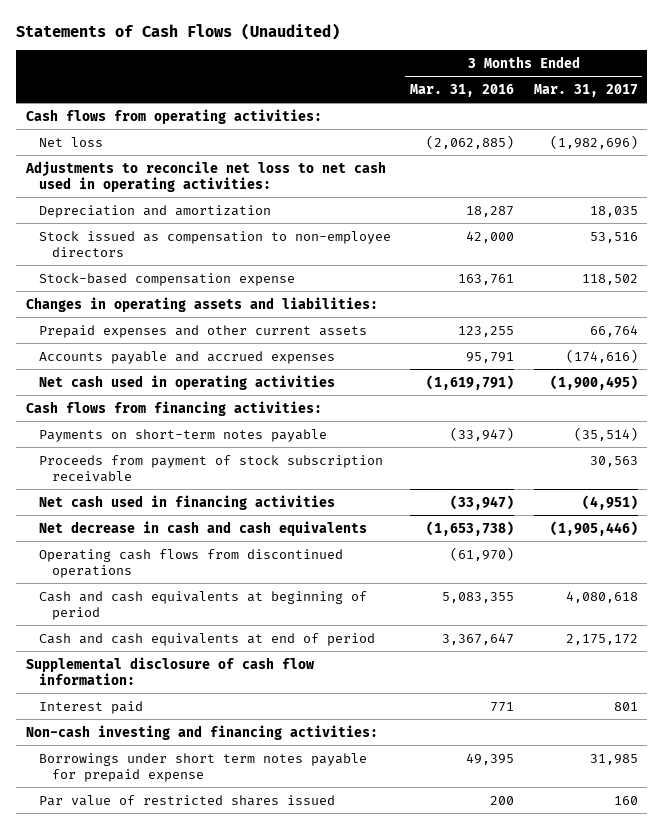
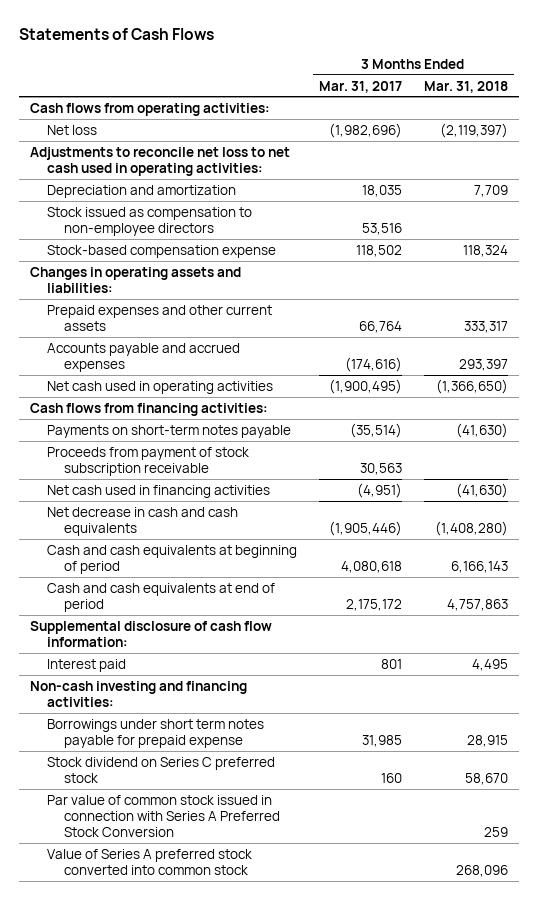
[16,22,341,40] Statements of Cash Flows (Unaudited) -> [18,27,214,40] Statements of Cash Flows
[410,83,515,97] Mar. 31, 2016 -> none
none -> [424,80,509,93] Mar. 31, 2018
[38,548,343,579] Operating cash flows from discontinued operations -> none
[38,794,335,806] Par value of restricted shares issued -> none
none -> [46,756,275,783] Stock dividend on Series C preferred stock
none -> [46,794,280,838] Par value of common stock issued in connection with Series A Preferred Stock Conversion
none -> [46,848,252,875] Value of Series A preferred stock converted into common stock

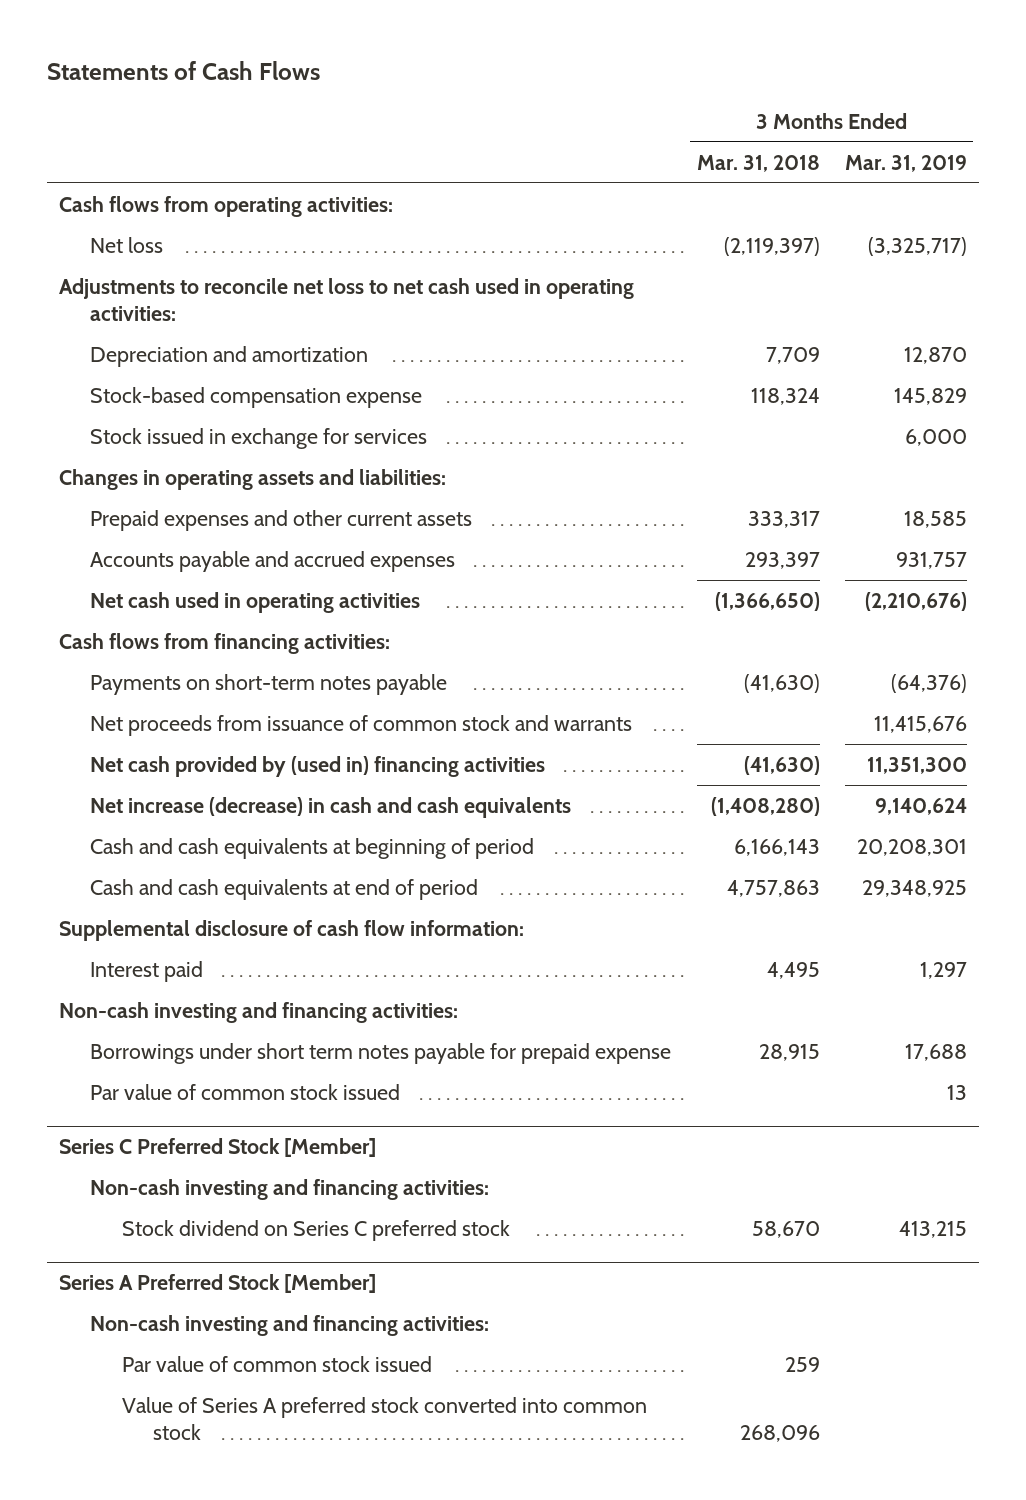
[318,80,402,93] Mar. 31, 2017 -> none
none -> [844,154,967,172] Mar. 31, 2019
[46,206,252,236] Stock issued as compensation to non-employee directors -> none
none -> [90,427,428,449] Stock issued in exchange for services
[46,446,249,476] Proceeds from payment of stock subscription receivable -> none
none -> [90,714,633,736] Net proceeds from issuance of common stock and warrants
[46,484,270,498] Net cash used in financing activities -> [90,755,546,777] Net cash provided by (used in) financing activities
[46,506,238,536] Net decrease in cash and cash equivalents -> [90,796,572,818] Net increase (decrease) in cash and cash equivalents
none -> [90,1083,401,1100] Par value of common stock issued
none -> [59,1138,377,1158] Series C Preferred Stock [Member]
none -> [90,1178,490,1200] Non-cash investing and financing activities:
none -> [59,1274,377,1294] Series A Preferred Stock [Member]
none -> [90,1314,490,1336] Non-cash investing and financing activities:
[46,794,280,838] Par value of common stock issued in connection with Series A Preferred Stock Conversion -> [121,1355,432,1372] Par value of common stock issued

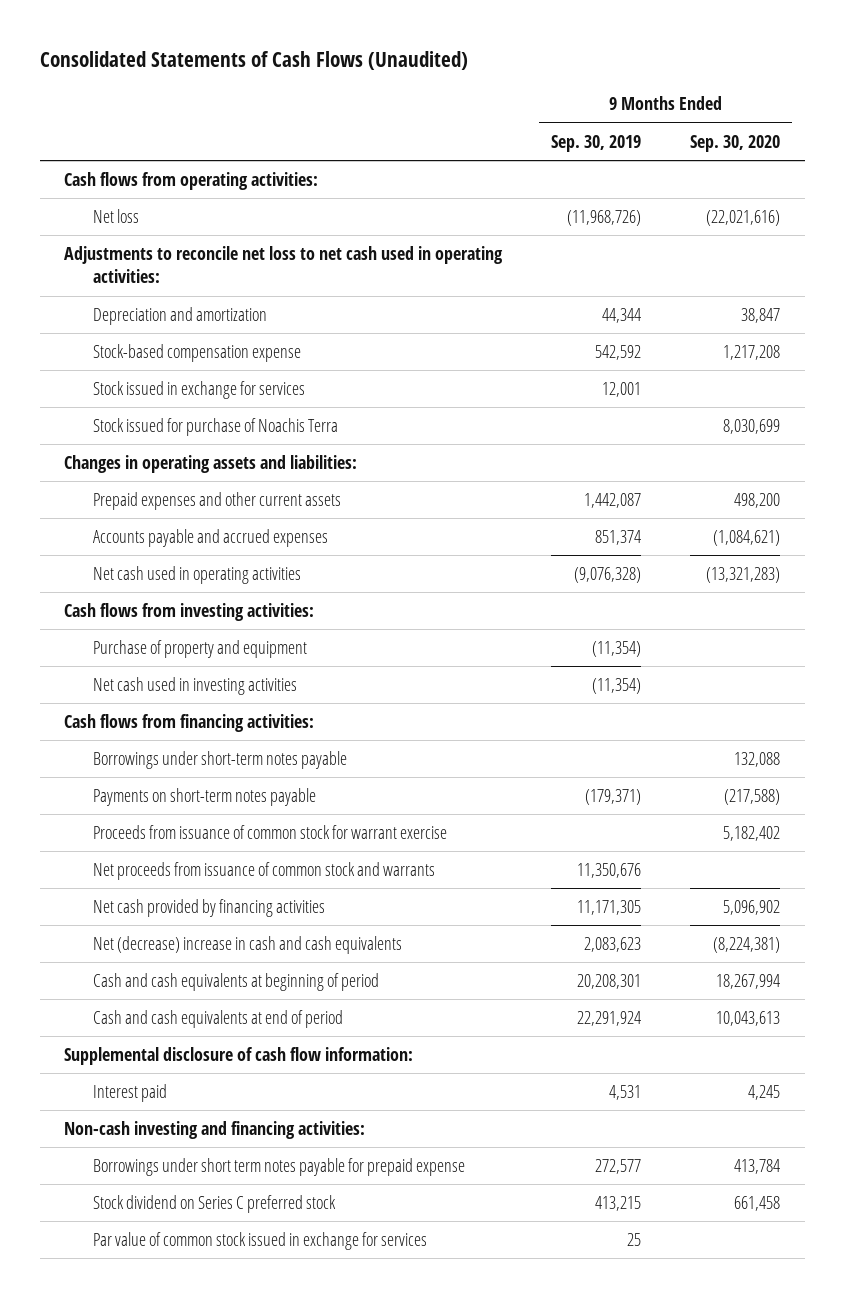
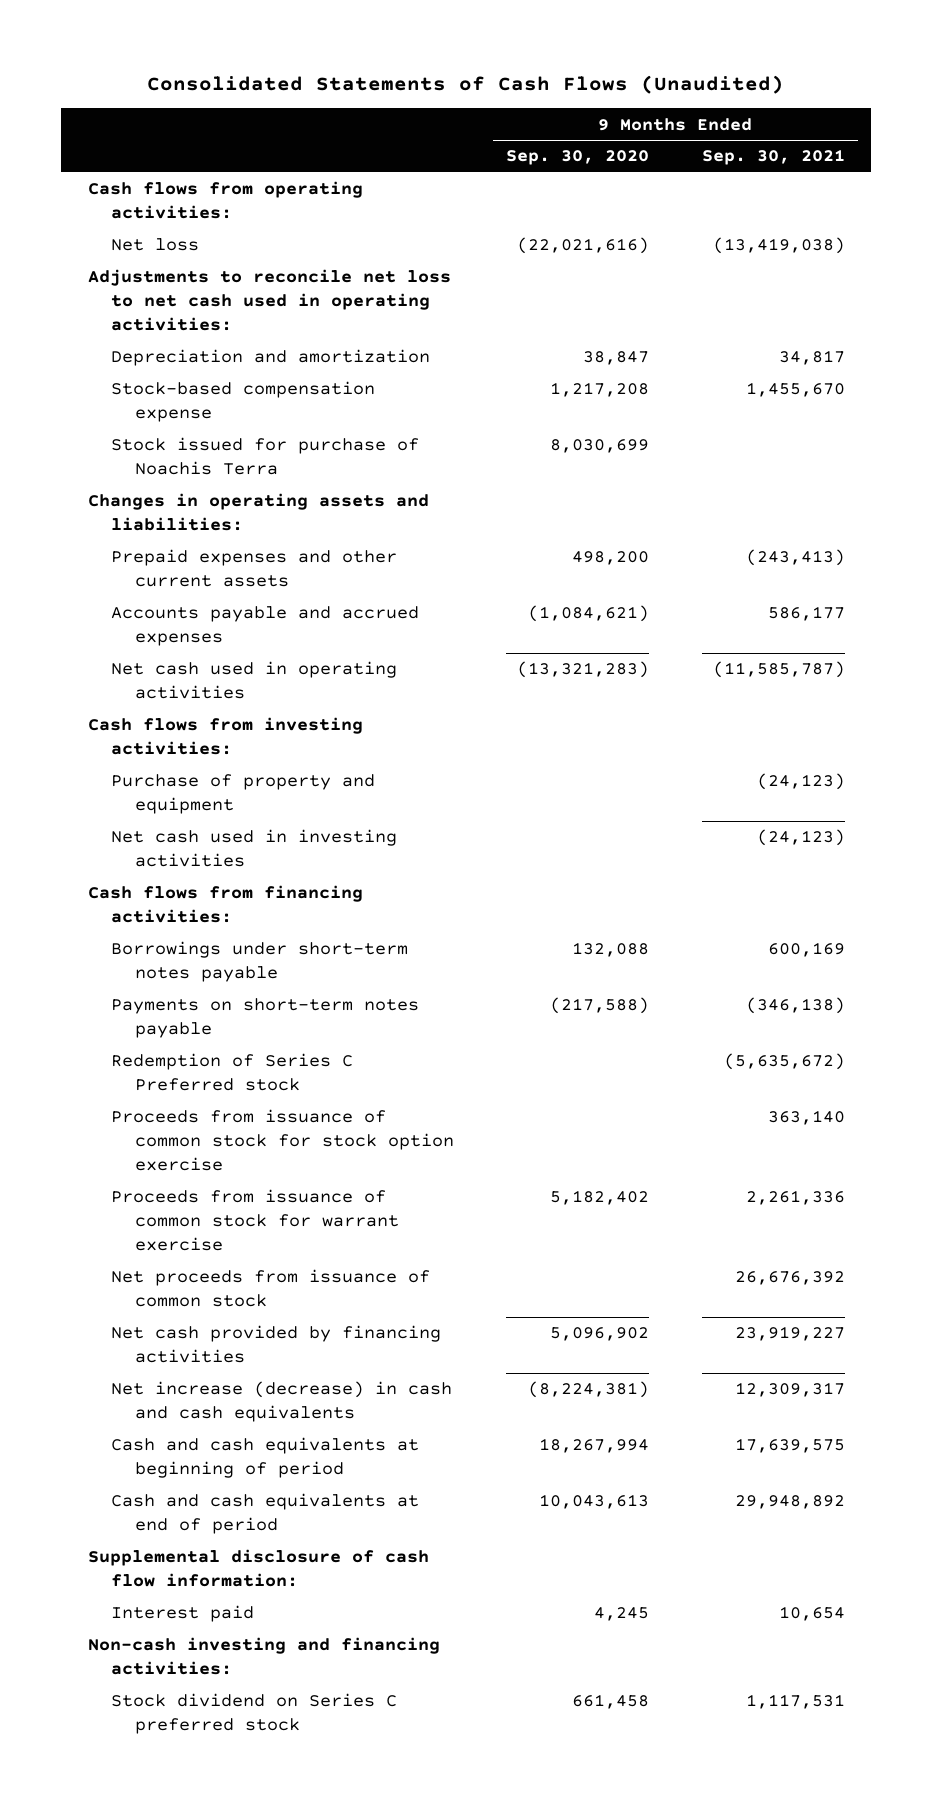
[551,134,642,152] Sep. 30, 2019 -> none
none -> [701,149,845,166] Sep. 30, 2021
[92,381,305,400] Stock issued in exchange for services -> none
none -> [111,1053,354,1092] Redemption of Series C Preferred stock
none -> [111,1109,454,1172] Proceeds from issuance of common stock for stock option exercise
[92,862,435,881] Net proceeds from issuance of common stock and warrants -> [111,1269,431,1308] Net proceeds from issuance of common stock
[92,936,402,955] Net (decrease) increase in cash and cash equivalents -> [111,1381,453,1423] Net increase (decrease) in cash and cash equivalents
[92,1158,465,1177] Borrowings under short term notes payable for prepaid expense -> none
[92,1232,427,1251] Par value of common stock issued in exchange for services -> none

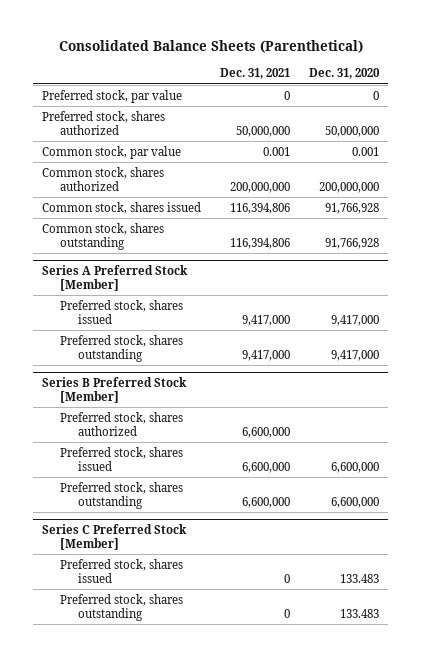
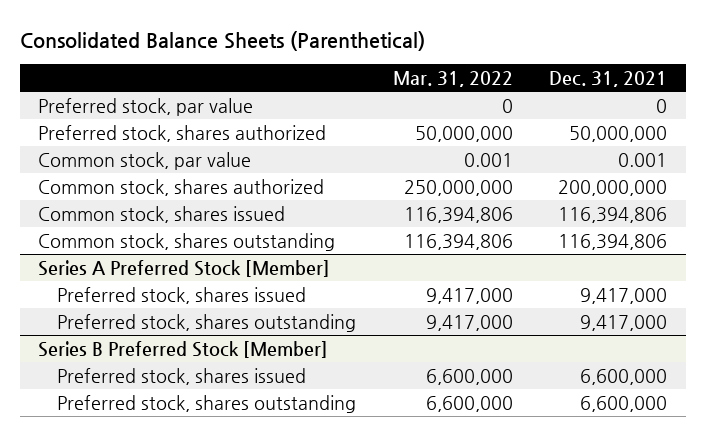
[308,68,380,80] Dec. 31, 2020 -> none
none -> [392,70,513,87] Mar. 31, 2022
[60,411,184,436] Preferred stock, shares authorized -> none
[42,523,188,551] Series C Preferred Stock [Member] -> none
[60,558,184,583] Preferred stock, shares issued -> none
[60,593,184,621] Preferred stock, shares outstanding -> none

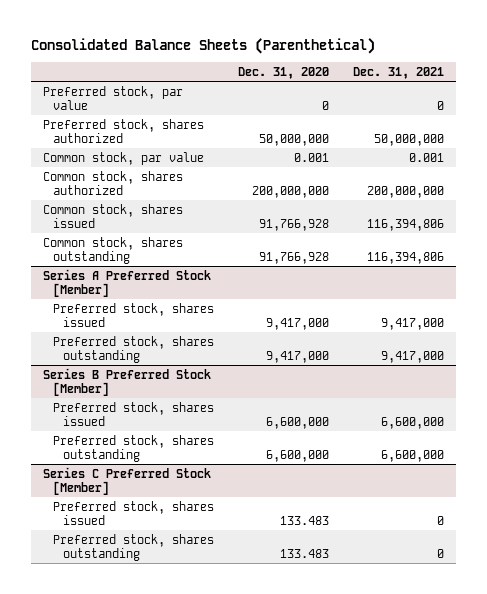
[392,70,513,87] Mar. 31, 2022 -> none
none -> [237,67,329,80] Dec. 31, 2020
none -> [43,466,212,495] Series C Preferred Stock [Member]
none -> [53,500,215,525] Preferred stock, shares issued
none -> [53,533,215,561] Preferred stock, shares outstanding

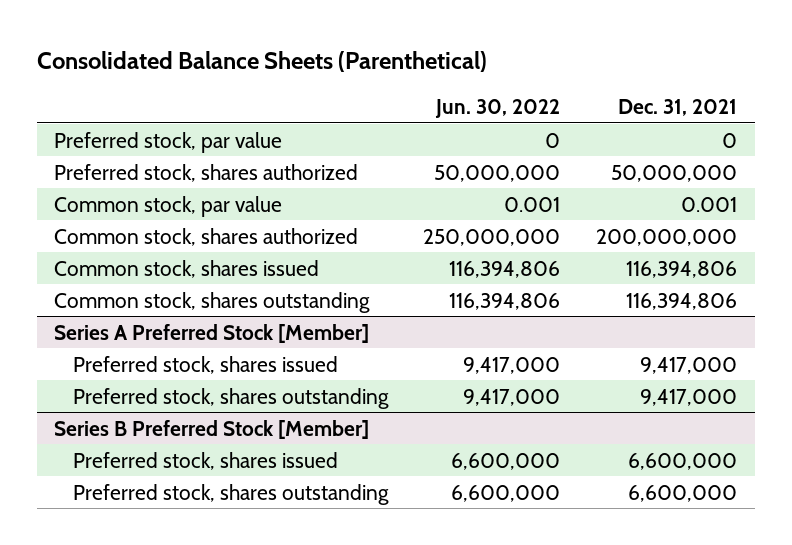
[237,67,329,80] Dec. 31, 2020 -> none
none -> [435,98,561,118] Jun. 30, 2022
[43,466,212,495] Series C Preferred Stock [Member] -> none
[53,500,215,525] Preferred stock, shares issued -> none
[53,533,215,561] Preferred stock, shares outstanding -> none

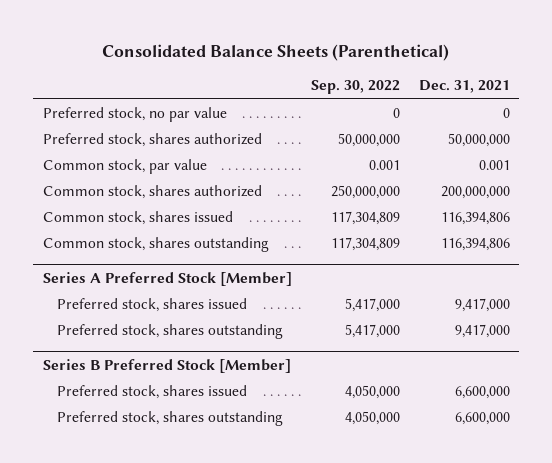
[435,98,561,118] Jun. 30, 2022 -> none
none -> [310,80,400,95] Sep. 30, 2022
[54,131,283,153] Preferred stock, par value -> [42,107,227,123] Preferred stock, no par value

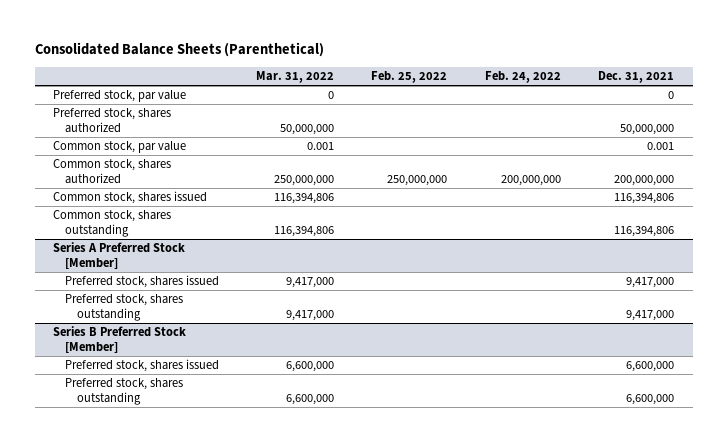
[310,80,400,95] Sep. 30, 2022 -> none
none -> [256,71,335,84] Mar. 31, 2022
none -> [371,71,448,84] Feb. 25, 2022
none -> [484,71,561,84] Feb. 24, 2022
[42,107,227,123] Preferred stock, no par value -> [53,90,187,103] Preferred stock, par value

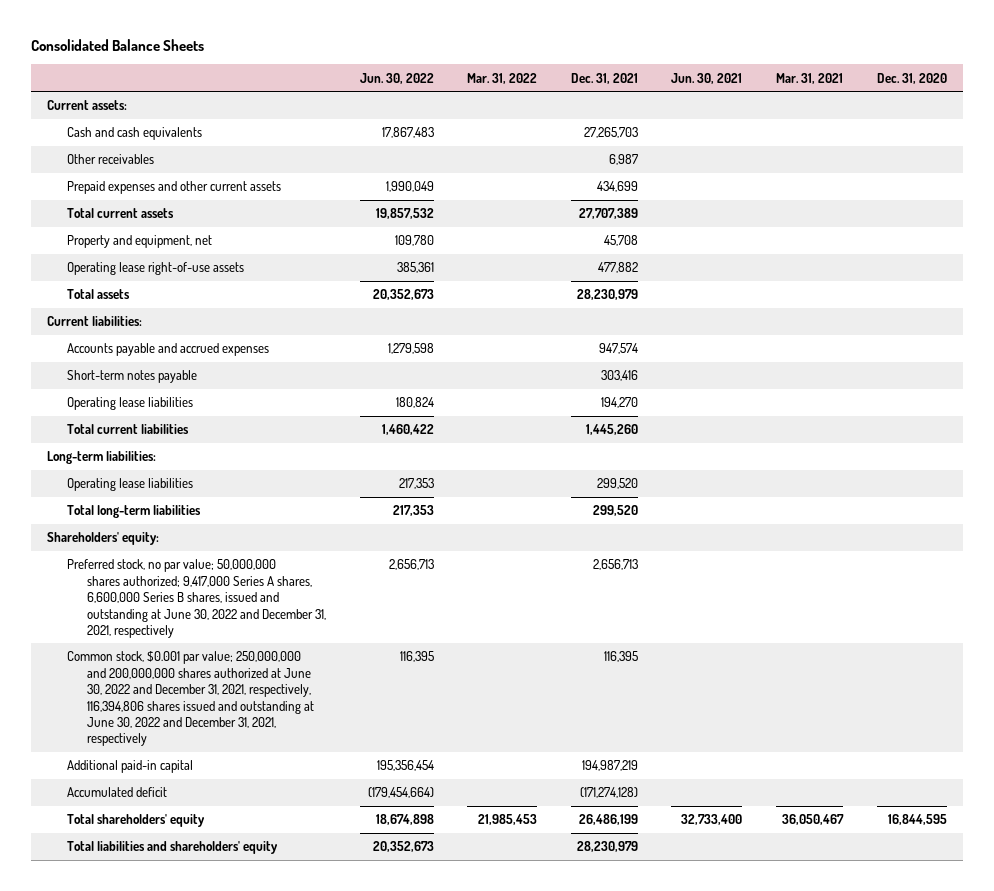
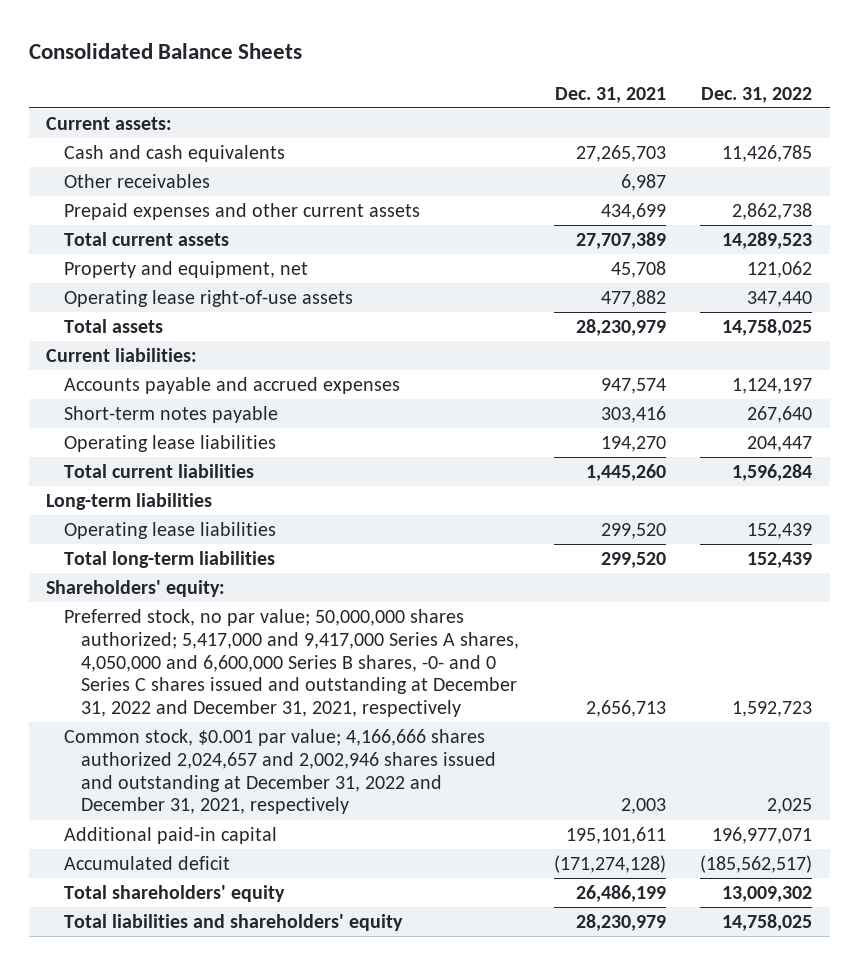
[359,72,434,84] Jun. 30, 2022 -> none
[467,72,538,84] Mar. 31, 2022 -> none
[671,72,743,84] Jun. 30, 2021 -> none
[775,72,843,84] Mar. 31, 2021 -> none
[876,72,947,84] Dec. 31, 2020 -> none
none -> [701,86,813,103] Dec. 31, 2022
[47,451,157,465] Long-term liabilities: -> [46,492,213,510] Long-term liabilities
[67,559,327,638] Preferred stock, no par value; 50,000,000 shares authorized; 9,417,000 Series A shares, 6,600,000 Series B shares, issued and outstanding at June 30, 2022 and December 31, 2021, respectively -> [63,608,519,718] Preferred stock, no par value; 50,000,000 shares authorized; 5,417,000 and 9,417,000 Series A shares, 4,050,000 and 6,600,000 Series B shares, -0- and 0 Series C shares issued and outstanding at December 31, 2022 and December 31, 2021, respectively
[67,651,315,747] Common stock, $0.001 par value; 250,000,000 and 200,000,000 shares authorized at June 30, 2022 and December 31, 2021, respectively, 116,394,806 shares issued and outstanding at June 30, 2022 and December 31, 2021, respectively -> [63,728,496,815] Common stock, $0.001 par value; 4,166,666 shares authorized 2,024,657 and 2,002,946 shares issued and outstanding at December 31, 2022 and December 31, 2021, respectively
[603,651,638,663] 116,395 -> [620,798,666,815] 2,003
[581,760,638,772] 194,987,219 -> [565,826,666,844] 195,101,611

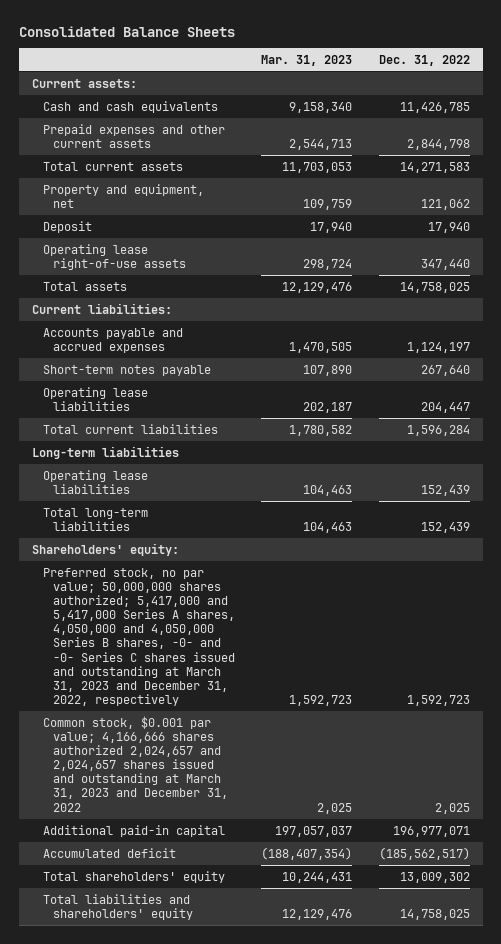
[554,86,666,103] Dec. 31, 2021 -> none
none -> [261,54,353,66] Mar. 31, 2023
[63,173,210,188] Other receivables -> none
[732,202,813,220] 2,862,738 -> [406,138,470,150] 2,844,798
[722,231,813,249] 14,289,523 -> [399,161,470,173] 14,271,583
none -> [42,220,92,233] Deposit
[63,608,519,718] Preferred stock, no par value; 50,000,000 shares authorized; 5,417,000 and 9,417,000 Series A shares, 4,050,000 and 6,600,000 Series B shares, -0- and 0 Series C shares issued and outstanding at December 31, 2022 and December 31, 2021, respectively -> [42,567,236,707] Preferred stock, no par value; 50,000,000 shares authorized; 5,417,000 and 5,417,000 Series A shares, 4,050,000 and 4,050,000 Series B shares, -0- and -0- Series C shares issued and outstanding at March 31, 2023 and December 31, 2022, respectively
[63,728,496,815] Common stock, $0.001 par value; 4,166,666 shares authorized 2,024,657 and 2,002,946 shares issued and outstanding at December 31, 2022 and December 31, 2021, respectively -> [42,715,229,812] Common stock, $0.001 par value; 4,166,666 shares authorized 2,024,657 and 2,024,657 shares issued and outstanding at March 31, 2023 and December 31, 2022

